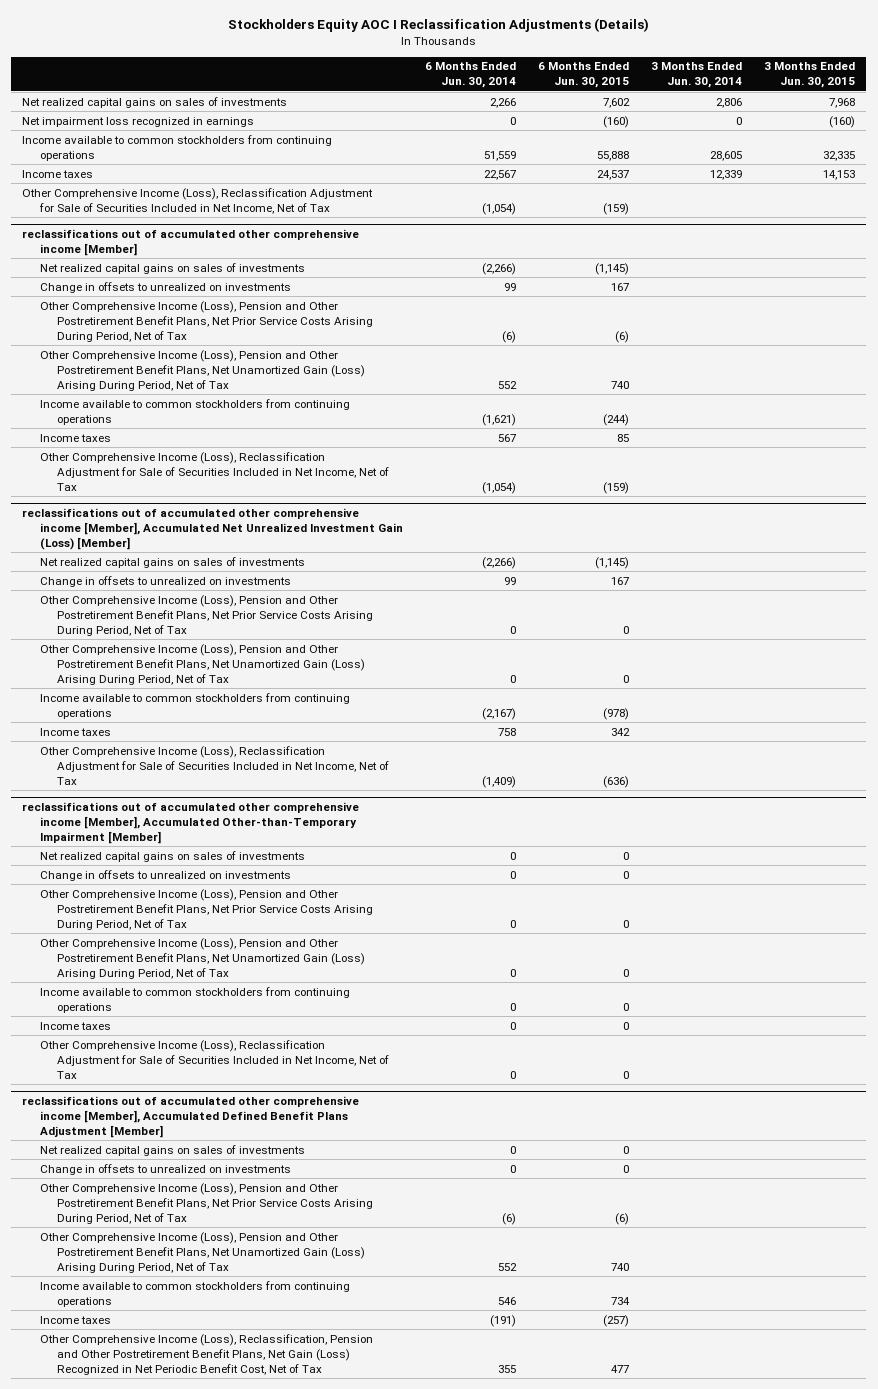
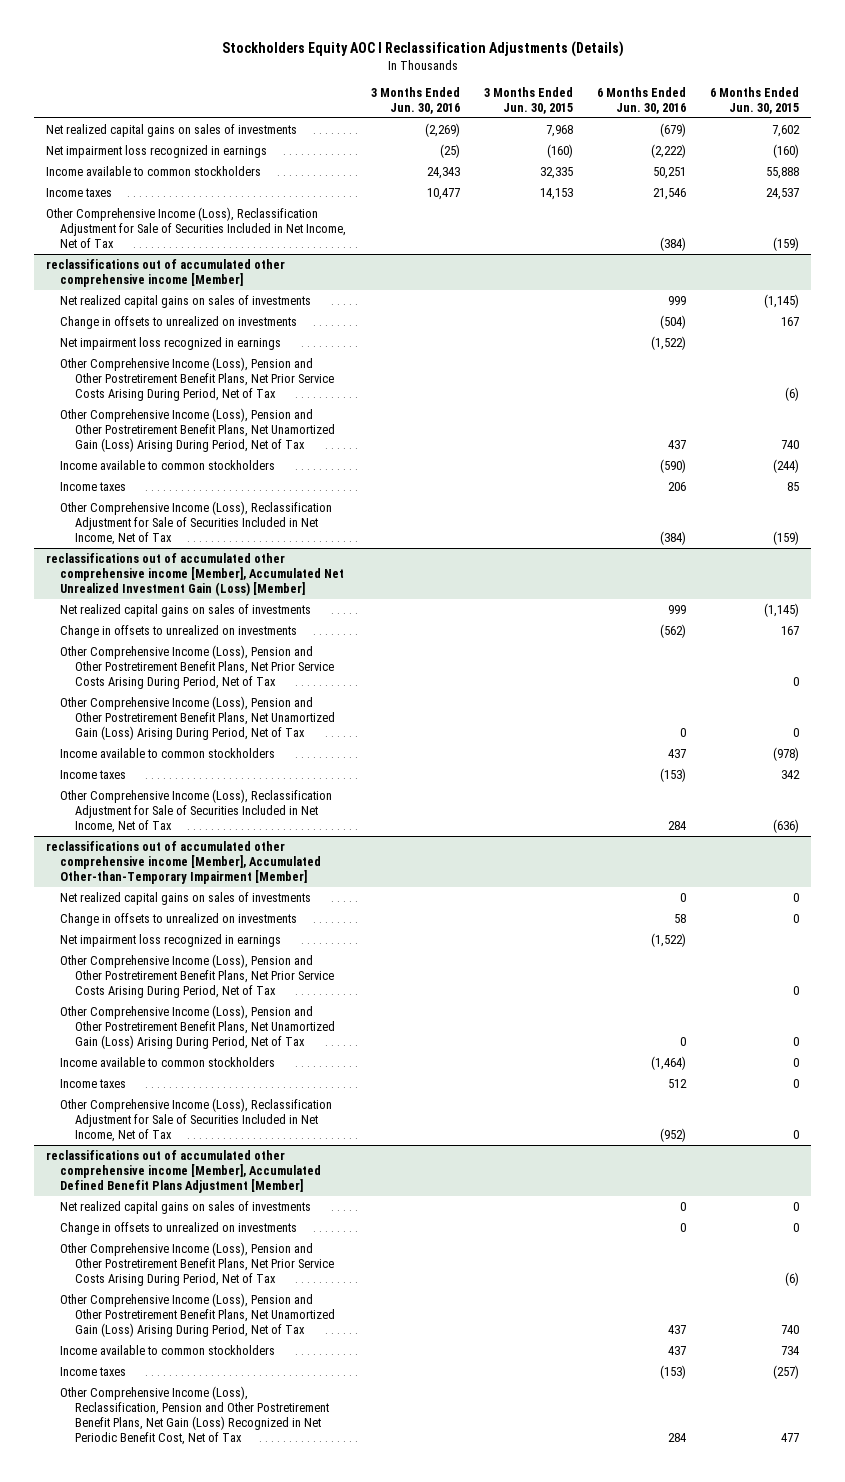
[424,62,516,89] 6 Months Ended Jun. 30, 2014 -> none
[651,62,743,89] 3 Months Ended Jun. 30, 2014 -> none
none -> [370,86,460,114] 3 Months Ended Jun. 30, 2016
none -> [597,86,687,114] 6 Months Ended Jun. 30, 2016
[22,134,333,161] Income available to common stockholders from continuing operations -> [45,165,261,176] Income available to common stockholders
none -> [60,336,282,350] Net impairment loss recognized in earnings
[39,398,350,425] Income available to common stockholders from continuing operations -> [60,459,276,470] Income available to common stockholders
[39,692,350,719] Income available to common stockholders from continuing operations -> [60,747,276,758] Income available to common stockholders
none -> [60,933,282,947] Net impairment loss recognized in earnings
[39,986,350,1013] Income available to common stockholders from continuing operations -> [60,1056,276,1067] Income available to common stockholders
[39,1280,350,1307] Income available to common stockholders from continuing operations -> [60,1344,276,1355] Income available to common stockholders

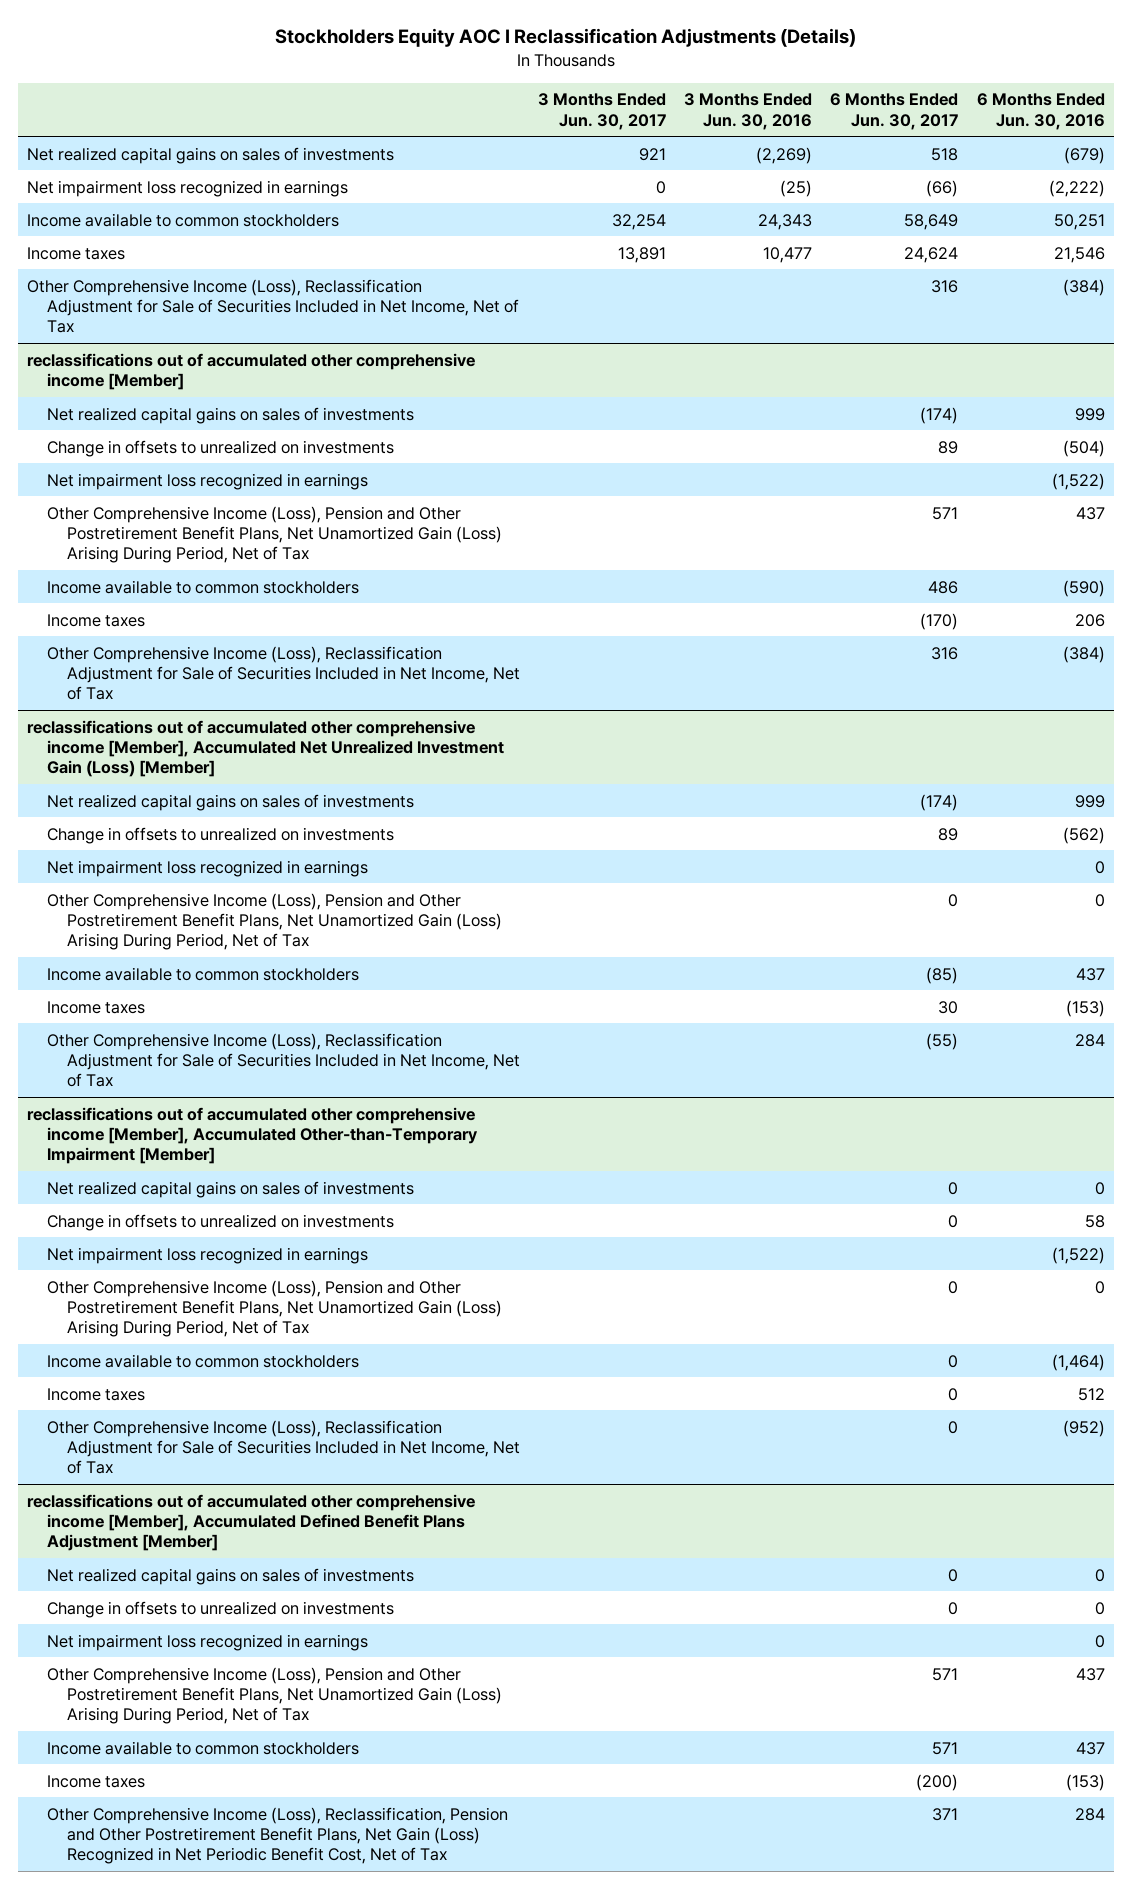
[483,86,573,114] 3 Months Ended Jun. 30, 2015 -> none
[710,86,800,114] 6 Months Ended Jun. 30, 2015 -> none
none -> [538,93,667,130] 3 Months Ended Jun. 30, 2017
none -> [830,93,959,130] 6 Months Ended Jun. 30, 2017
[60,356,334,402] Other Comprehensive Income (Loss), Pension and Other Postretirement Benefit Plans, Net Prior Service Costs Arising During Period, Net of Tax -> none
[60,644,334,690] Other Comprehensive Income (Loss), Pension and Other Postretirement Benefit Plans, Net Prior Service Costs Arising During Period, Net of Tax -> none
none -> [46,859,368,877] Net impairment loss recognized in earnings
[60,953,334,999] Other Comprehensive Income (Loss), Pension and Other Postretirement Benefit Plans, Net Prior Service Costs Arising During Period, Net of Tax -> none
[60,1241,334,1287] Other Comprehensive Income (Loss), Pension and Other Postretirement Benefit Plans, Net Prior Service Costs Arising During Period, Net of Tax -> none
none -> [46,1633,368,1651] Net impairment loss recognized in earnings

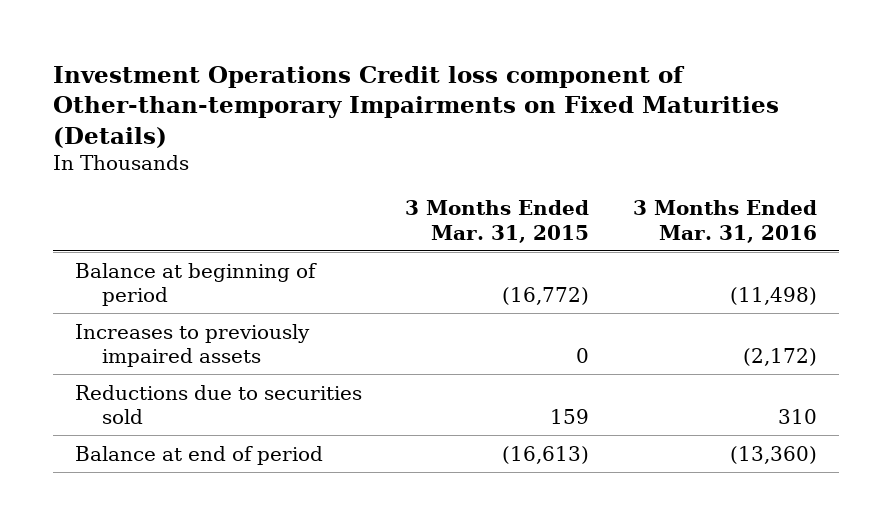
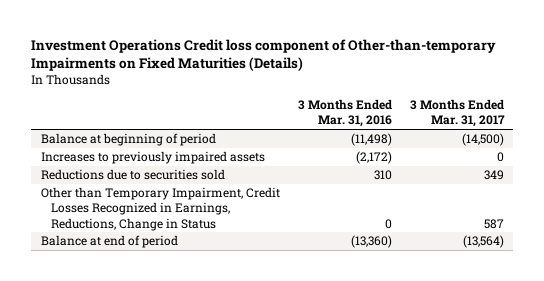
[405,200,590,243] 3 Months Ended Mar. 31, 2015 -> none
none -> [409,99,505,128] 3 Months Ended Mar. 31, 2017
none -> [40,187,280,231] Other than Temporary Impairment, Credit Losses Recognized in Earnings, Reductions, Change in Status

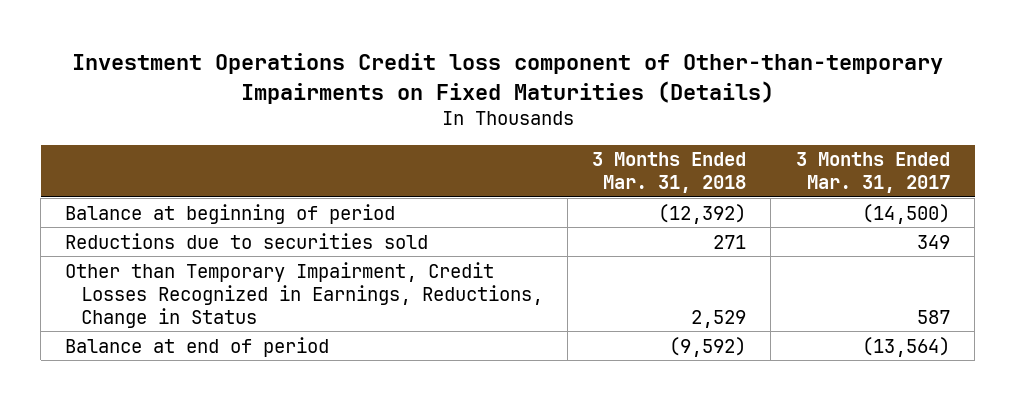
[297,99,392,128] 3 Months Ended Mar. 31, 2016 -> none
none -> [592,152,747,194] 3 Months Ended Mar. 31, 2018
[40,151,265,165] Increases to previously impaired assets -> none

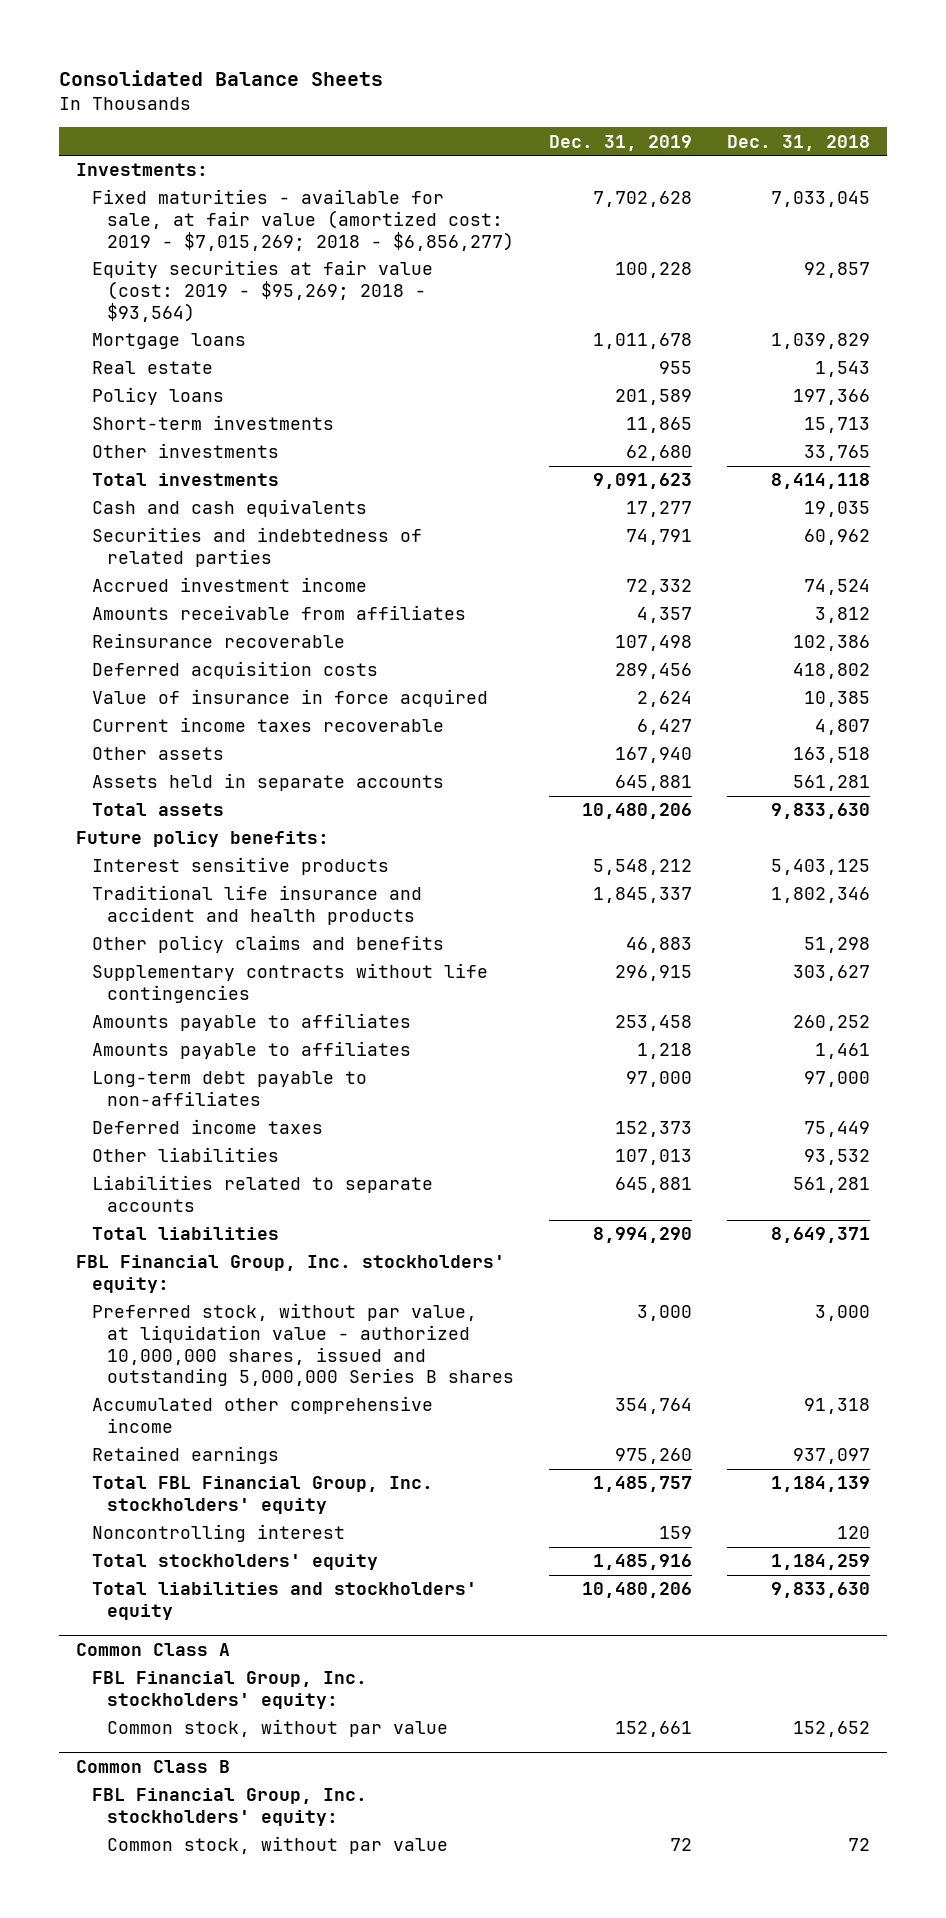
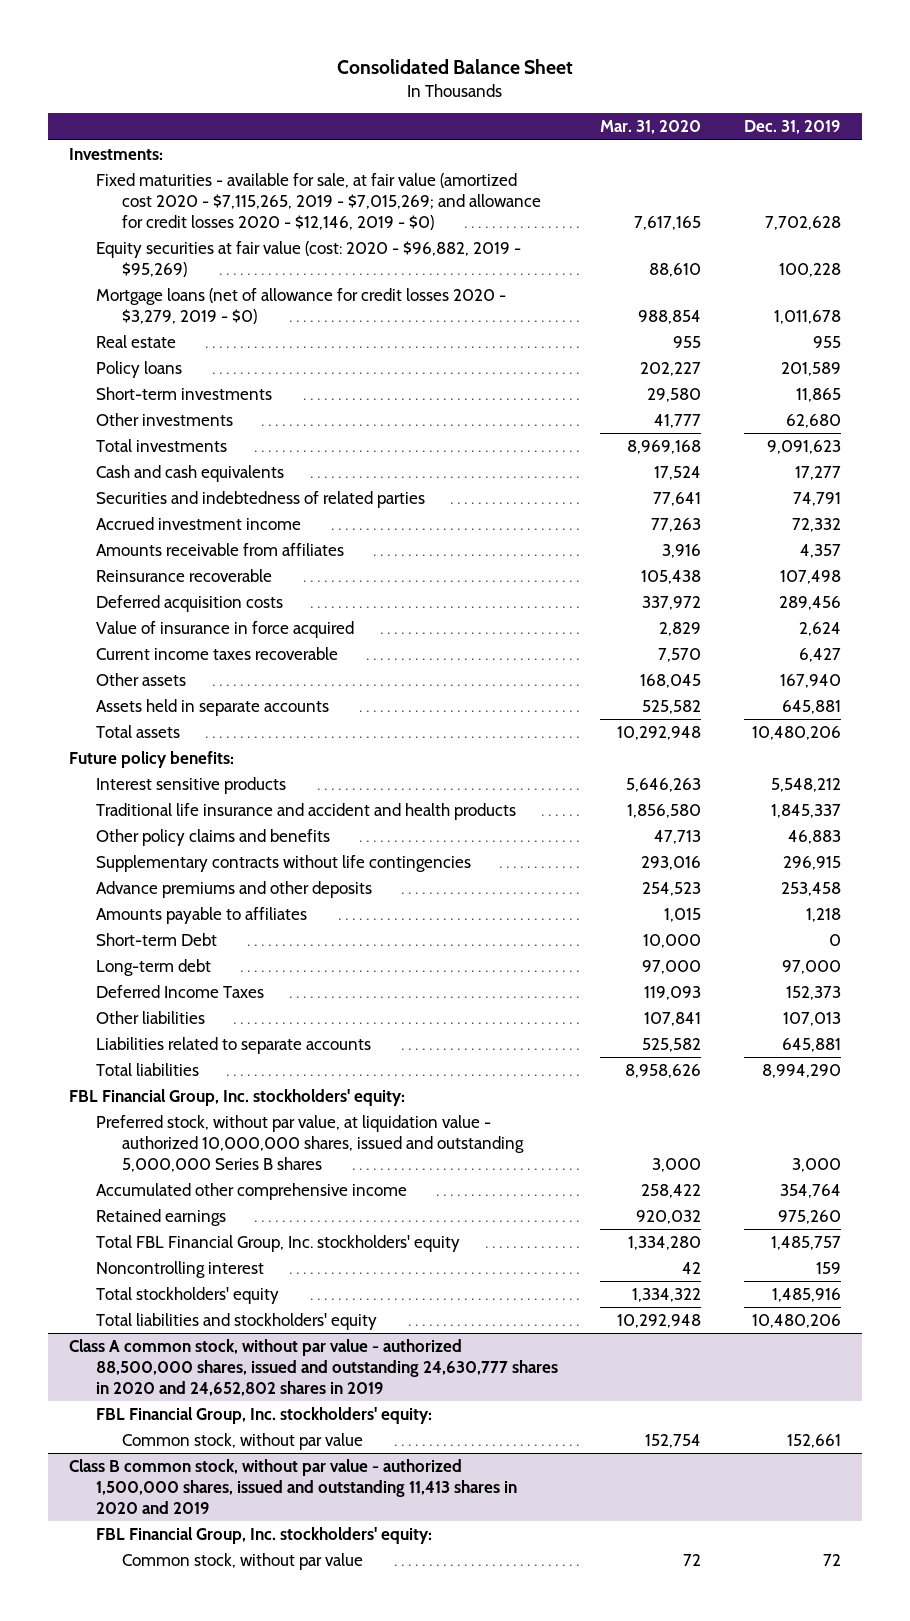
[58,70,383,87] Consolidated Balance Sheets -> [337,59,574,75] Consolidated Balance Sheet
[726,134,870,151] Dec. 31, 2018 -> none
none -> [600,120,702,135] Mar. 31, 2020
[91,189,515,251] Fixed maturities - available for sale, at fair value (amortized cost: 2019 - $7,015,269; 2018 - $6,856,277) -> [95,172,542,230] Fixed maturities - available for sale, at fair value (amortized cost 2020 - $7,115,265, 2019 - $7,015,269; and allowance for credit losses 2020 - $12,146, 2019 - $0)
[91,260,433,322] Equity securities at fair value (cost: 2019 - $95,269; 2018 - $93,564) -> [95,240,521,277] Equity securities at fair value (cost: 2020 - $96,882, 2019 - $95,269)
[91,333,246,350] Mortgage loans -> [95,287,506,324] Mortgage loans (net of allowance for credit losses 2020 - $3,279, 2019 - $0)
[91,1013,411,1032] Amounts payable to affiliates -> [95,880,372,898] Advance premiums and other deposits
none -> [95,932,217,946] Short-term Debt
[91,1071,367,1107] Long-term debt payable to non-affiliates -> [95,958,211,976] Long-term debt
[91,1119,323,1135] Deferred income taxes -> [95,984,264,998] Deferred Income Taxes
[76,1643,231,1657] Common Class A -> [69,1338,558,1396] Class A common stock, without par value - authorized 88,500,000 shares, issued and outstanding 24,630,777 shares in 2020 and 24,652,802 shares in 2019
[76,1760,231,1774] Common Class B -> [69,1458,517,1514] Class B common stock, without par value - authorized 1,500,000 shares, issued and outstanding 11,413 shares in 2020 and 2019

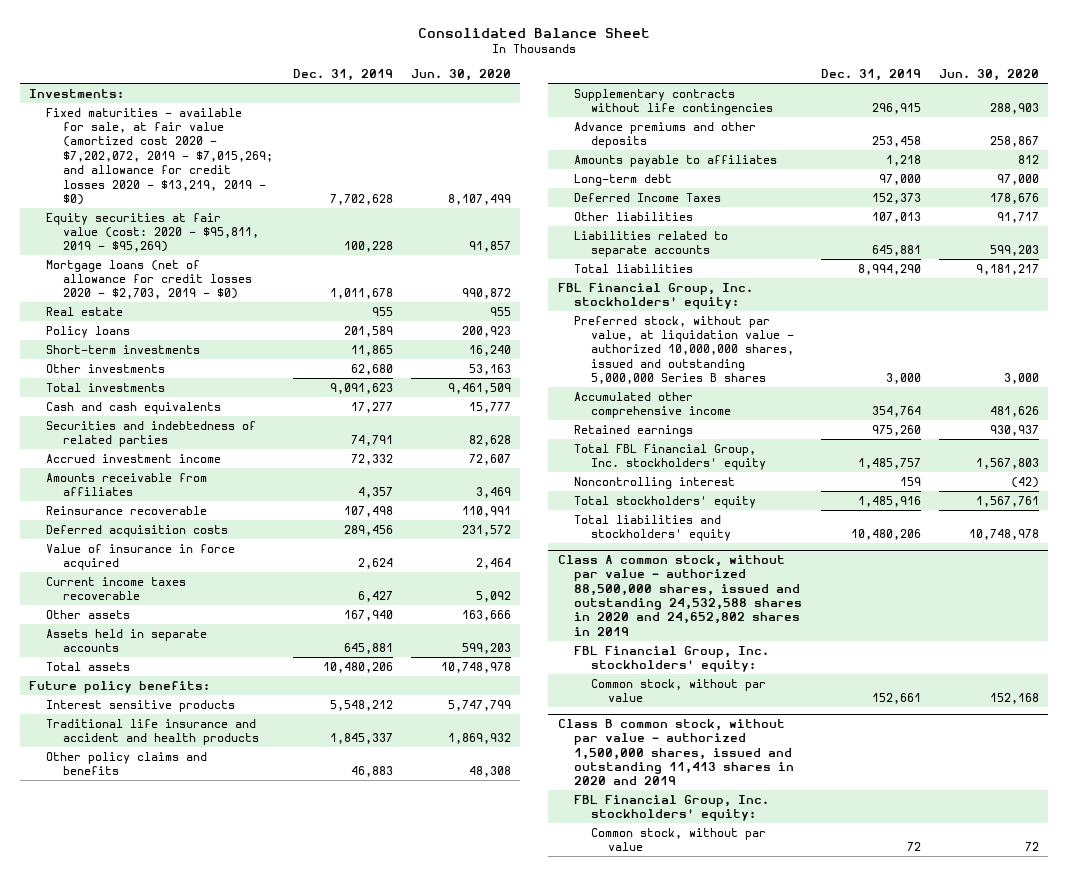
[600,120,702,135] Mar. 31, 2020 -> none
none -> [410,69,511,82] Jun. 30, 2020
[95,172,542,230] Fixed maturities - available for sale, at fair value (amortized cost 2020 - $7,115,265, 2019 - $7,015,269; and allowance for credit losses 2020 - $12,146, 2019 - $0) -> [46,107,274,205] Fixed maturities - available for sale, at fair value (amortized cost 2020 - $7,202,072, 2019 - $7,015,269; and allowance for credit losses 2020 - $13,219, 2019 - $0)
[95,240,521,277] Equity securities at fair value (cost: 2020 - $96,882, 2019 - $95,269) -> [46,212,260,253] Equity securities at fair value (cost: 2020 - $95,811, 2019 - $95,269)
[95,287,506,324] Mortgage loans (net of allowance for credit losses 2020 - $3,279, 2019 - $0) -> [46,259,253,300] Mortgage loans (net of allowance for credit losses 2020 - $2,703, 2019 - $0)
[95,932,217,946] Short-term Debt -> none
[69,1338,558,1396] Class A common stock, without par value - authorized 88,500,000 shares, issued and outstanding 24,630,777 shares in 2020 and 24,652,802 shares in 2019 -> [557,554,803,636] Class A common stock, without par value - authorized 88,500,000 shares, issued and outstanding 24,532,588 shares in 2020 and 24,652,802 shares in 2019

